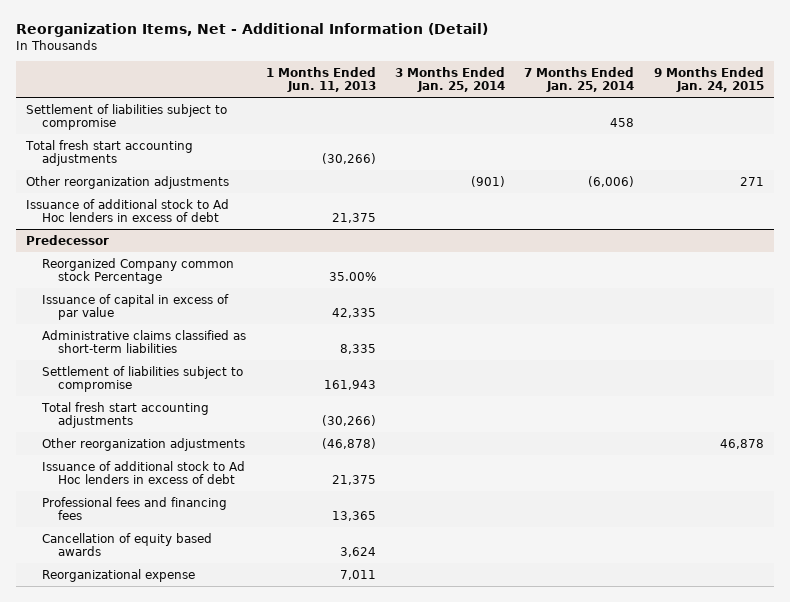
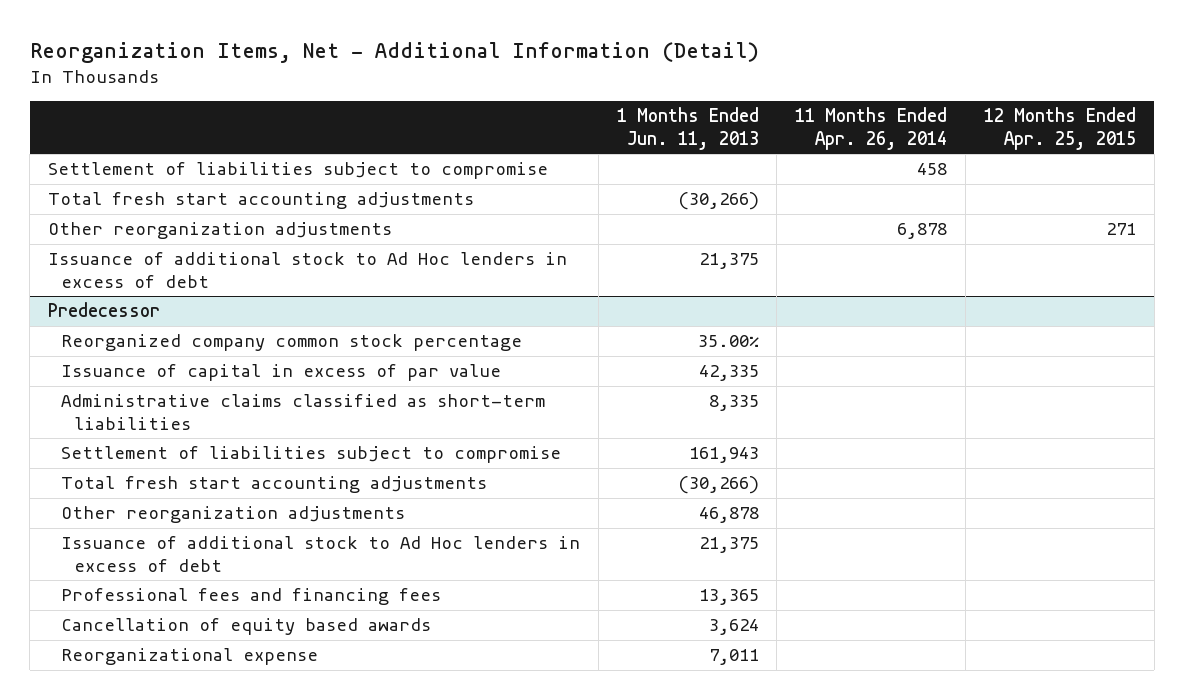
[394,66,505,93] 3 Months Ended Jan. 25, 2014 -> none
[524,66,635,93] 7 Months Ended Jan. 25, 2014 -> none
[653,66,764,93] 9 Months Ended Jan. 24, 2015 -> none
none -> [795,107,948,150] 11 Months Ended Apr. 26, 2014
none -> [983,107,1136,150] 12 Months Ended Apr. 25, 2015
[42,257,235,284] Reorganized Company common stock Percentage -> [60,334,522,352] Reorganized company common stock percentage
[321,437,376,449] (46,878) -> [698,507,759,524] 46,878

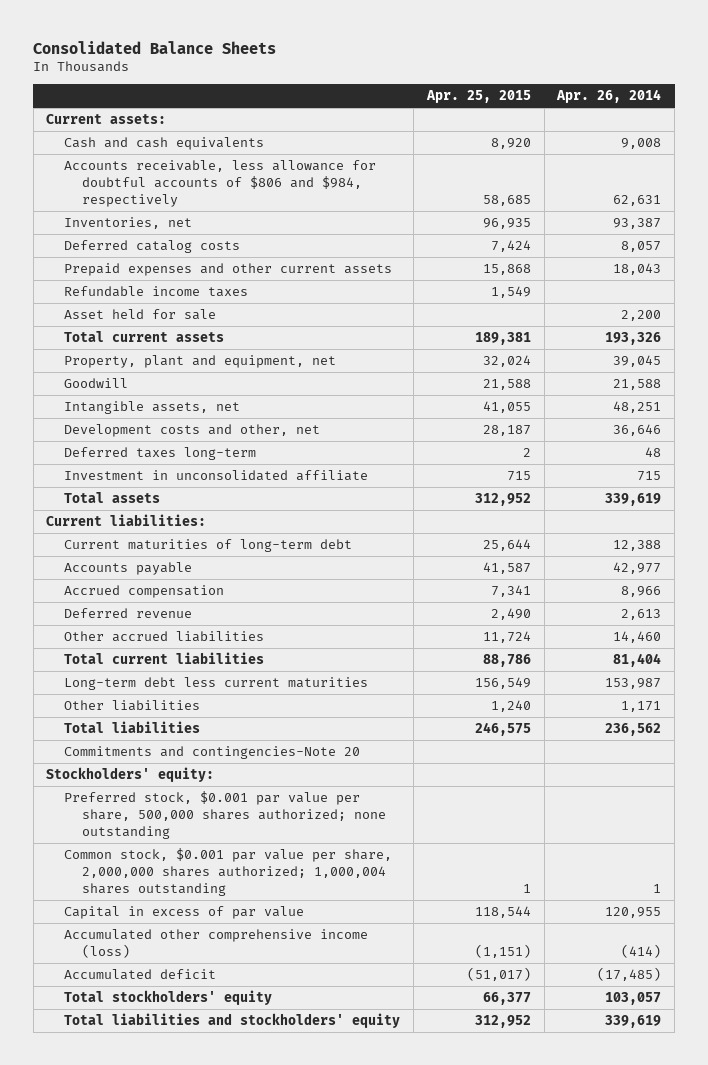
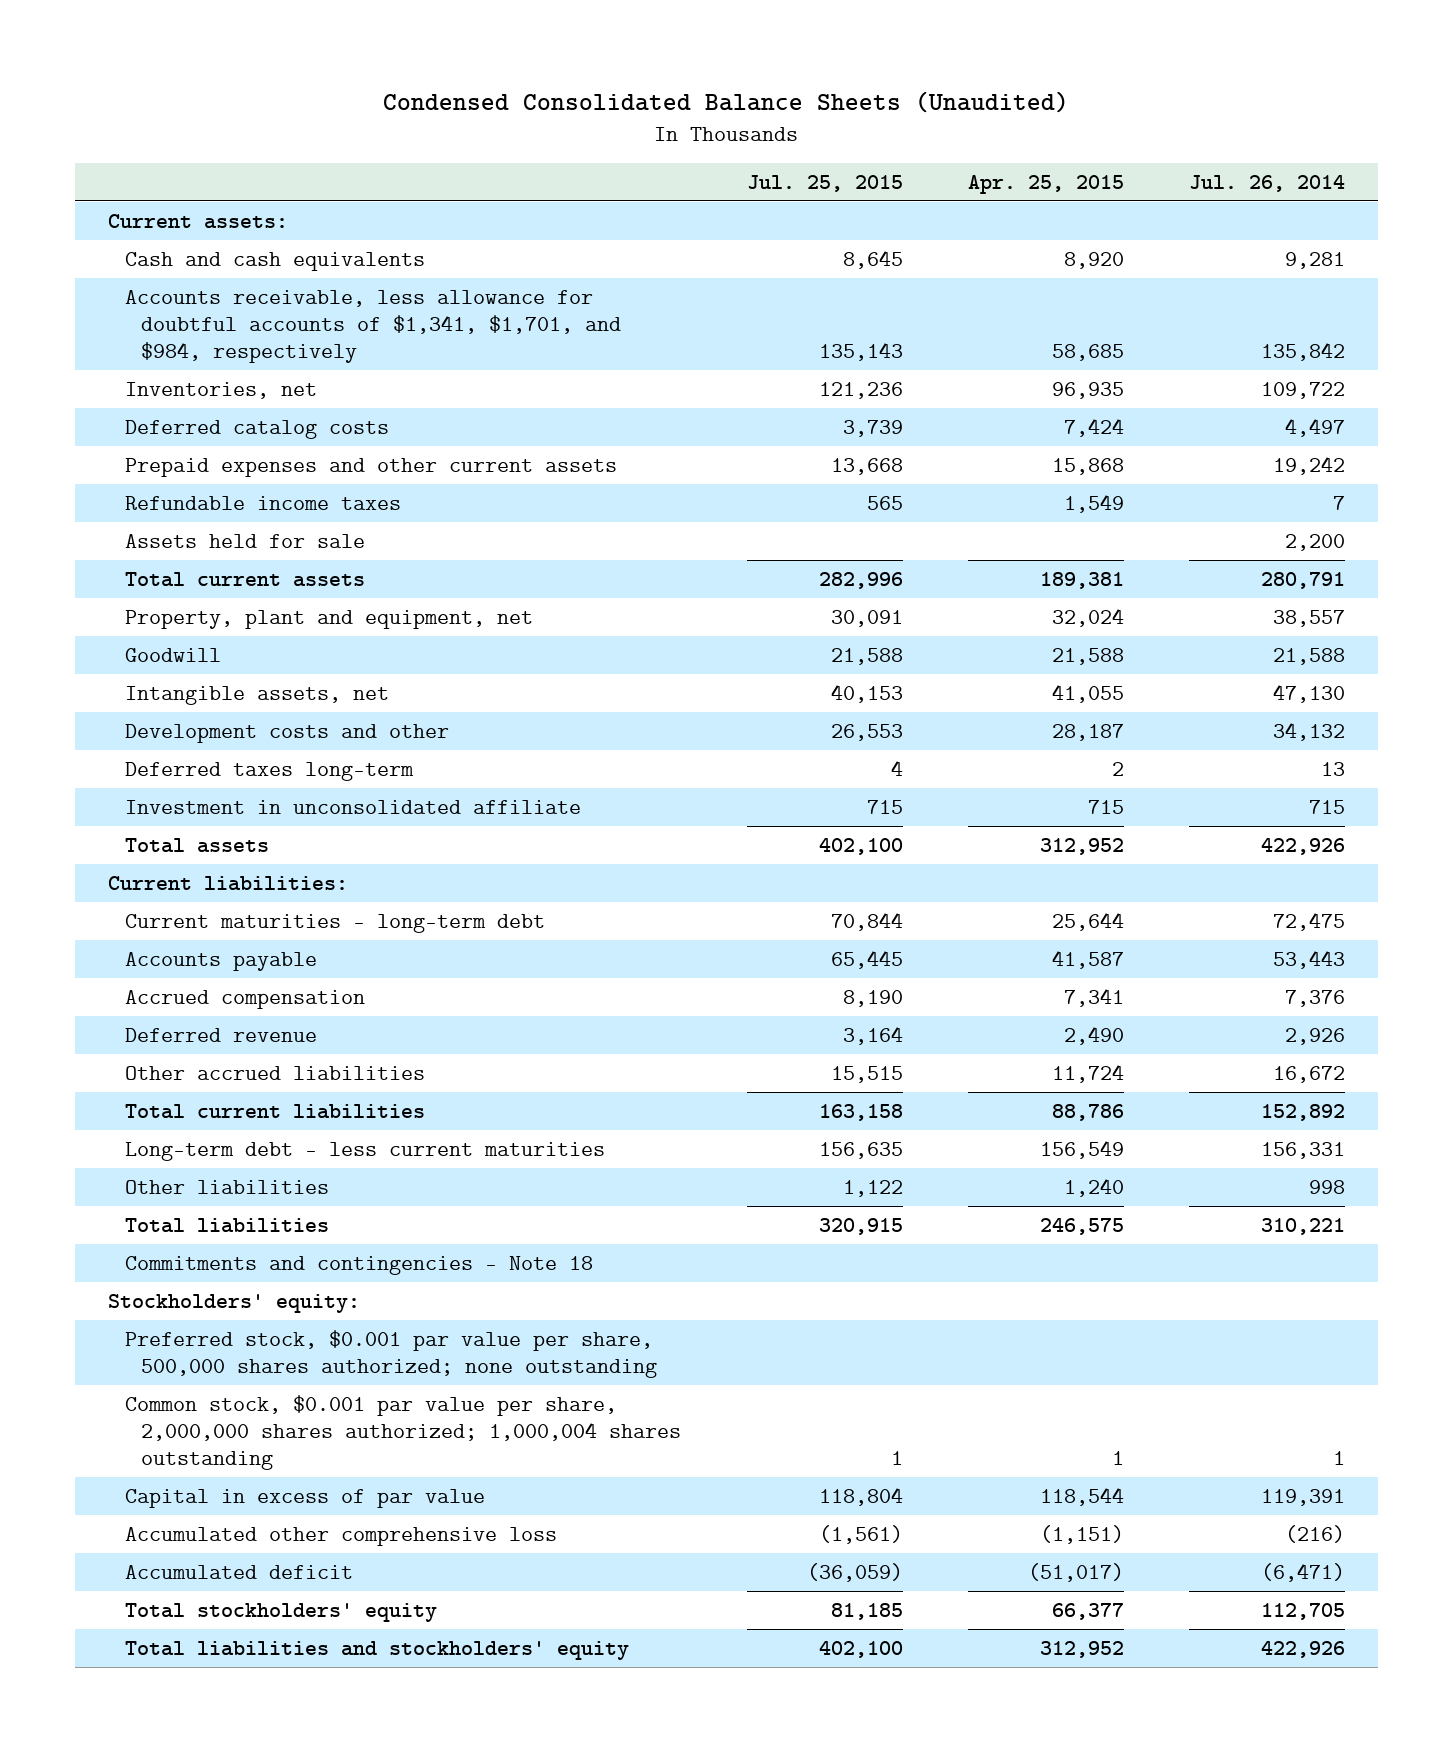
[33,40,277,54] Consolidated Balance Sheets -> [383,91,1070,114] Condensed Consolidated Balance Sheets (Unaudited)
[556,89,662,104] Apr. 26, 2014 -> none
none -> [746,174,903,192] Jul. 25, 2015
none -> [1189,174,1346,192] Jul. 26, 2014
[64,160,377,208] Accounts receivable, less allowance for doubtful accounts of $806 and $984, respectively -> [124,289,622,363] Accounts receivable, less allowance for doubtful accounts of $1,341, $1,701, and $984, respectively
[64,309,217,321] Asset held for sale -> [124,533,365,548] Assets held for sale
[64,424,321,438] Development costs and other, net -> [124,723,449,743] Development costs and other
[64,539,353,553] Current maturities of long-term debt -> [124,913,545,933] Current maturities - long-term debt
[64,677,369,691] Long-term debt less current maturities -> [124,1141,605,1161] Long-term debt - less current maturities
[64,746,361,760] Commitments and contingencies-Note 20 -> [124,1255,593,1275] Commitments and contingencies - Note 18
[64,929,369,959] Accumulated other comprehensive income (loss) -> [124,1526,557,1546] Accumulated other comprehensive loss

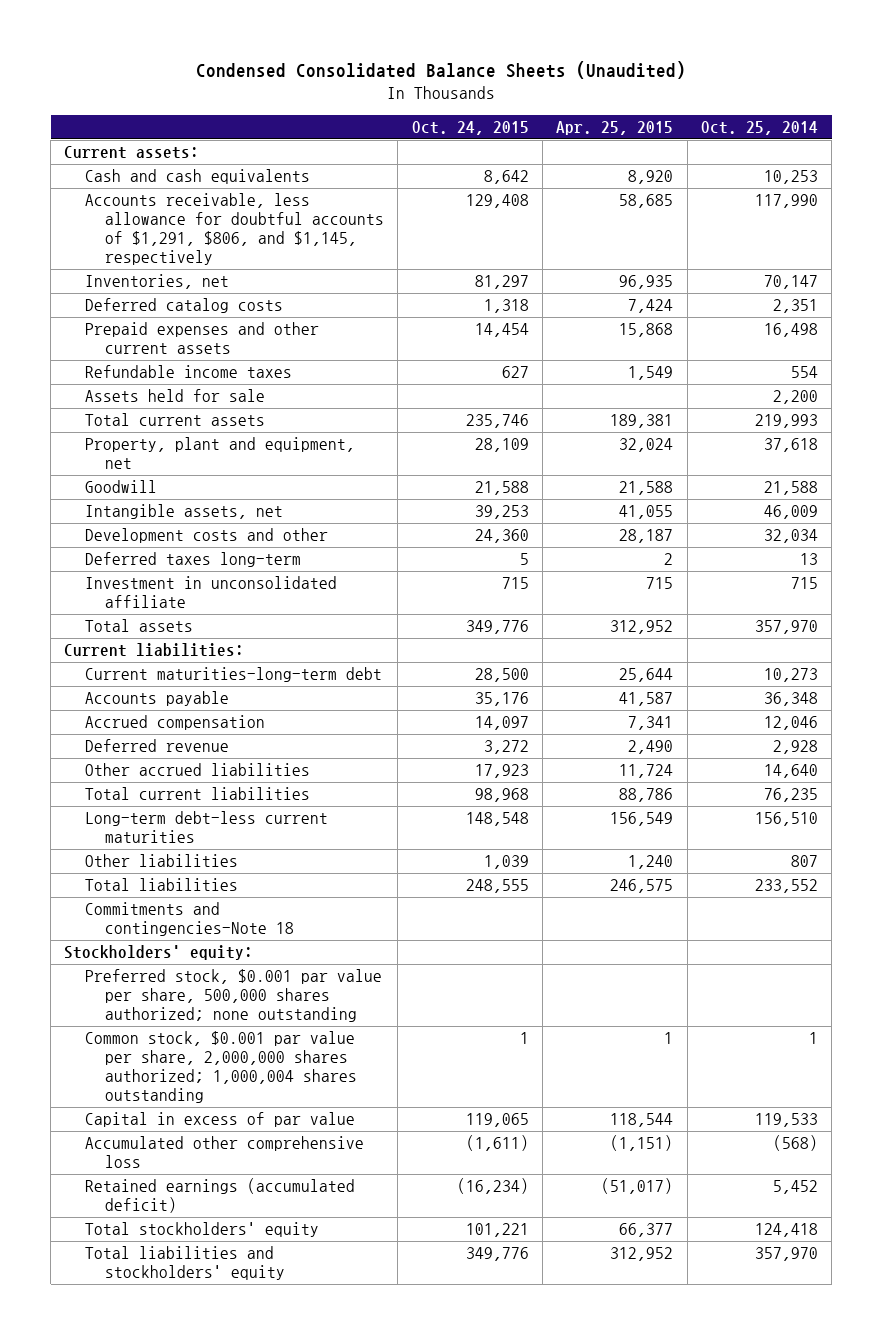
[746,174,903,192] Jul. 25, 2015 -> none
[1189,174,1346,192] Jul. 26, 2014 -> none
none -> [411,121,529,136] Oct. 24, 2015
none -> [700,121,818,136] Oct. 25, 2014
[124,289,622,363] Accounts receivable, less allowance for doubtful accounts of $1,341, $1,701, and $984, respectively -> [84,193,385,266] Accounts receivable, less allowance for doubtful accounts of $1,291, $806, and $1,145, respectively
[124,913,545,933] Current maturities - long-term debt -> [84,667,382,683] Current maturities-long-term debt
[124,1141,605,1161] Long-term debt - less current maturities -> [84,811,328,844] Long-term debt-less current maturities
[124,1255,593,1275] Commitments and contingencies - Note 18 -> [84,902,295,937] Commitments and contingencies-Note 18
[124,1564,353,1579] Accumulated deficit -> [84,1178,355,1214] Retained earnings (accumulated deficit)

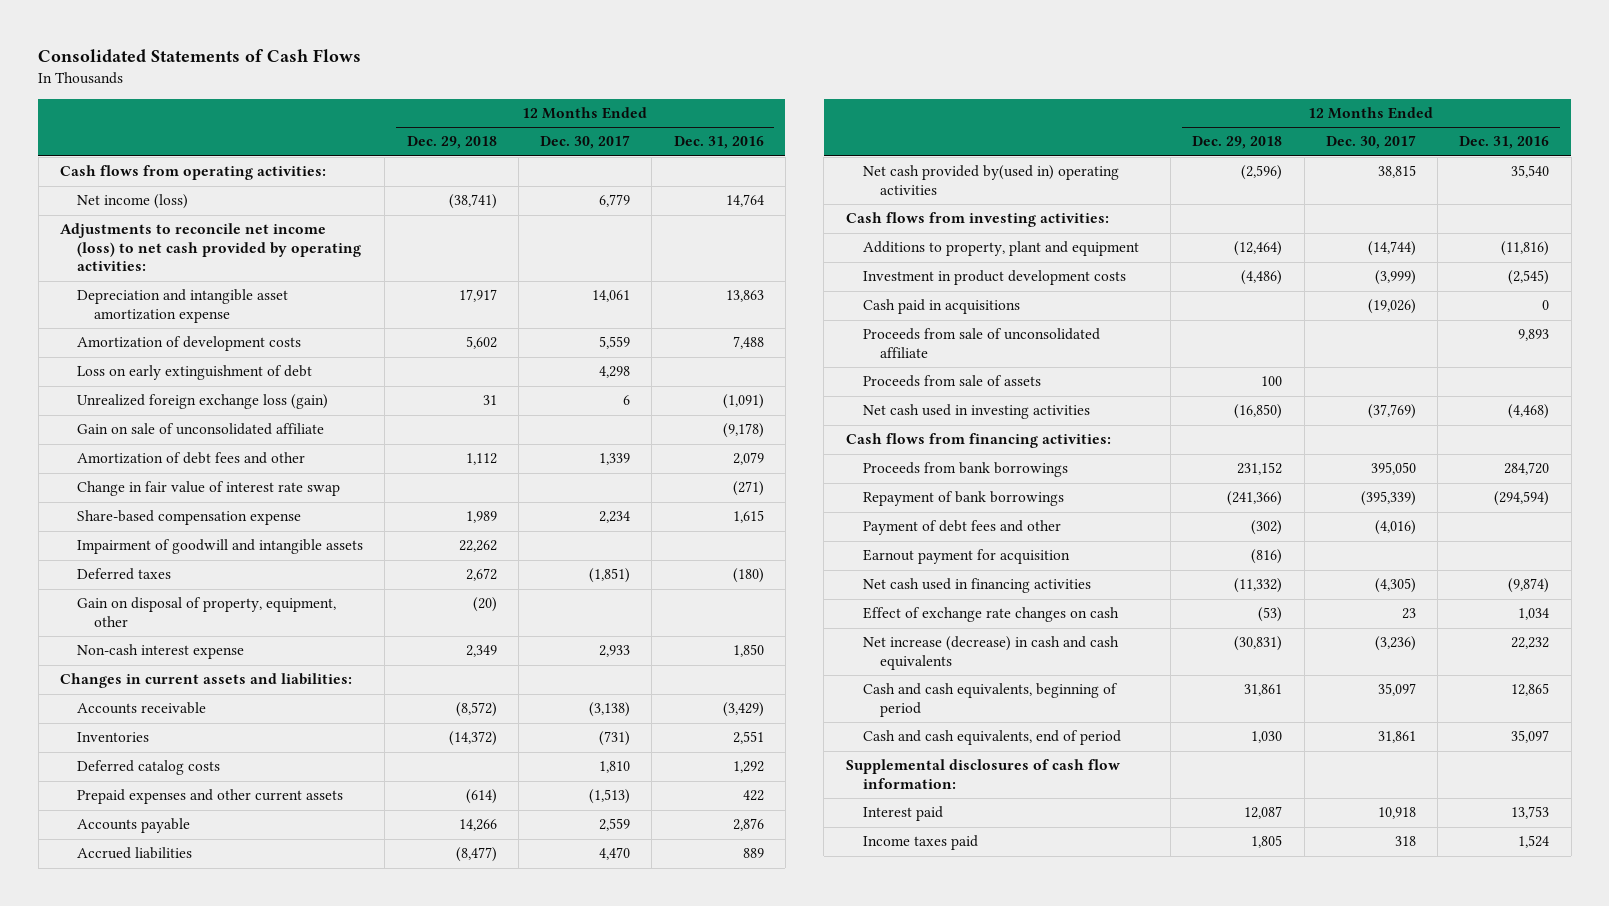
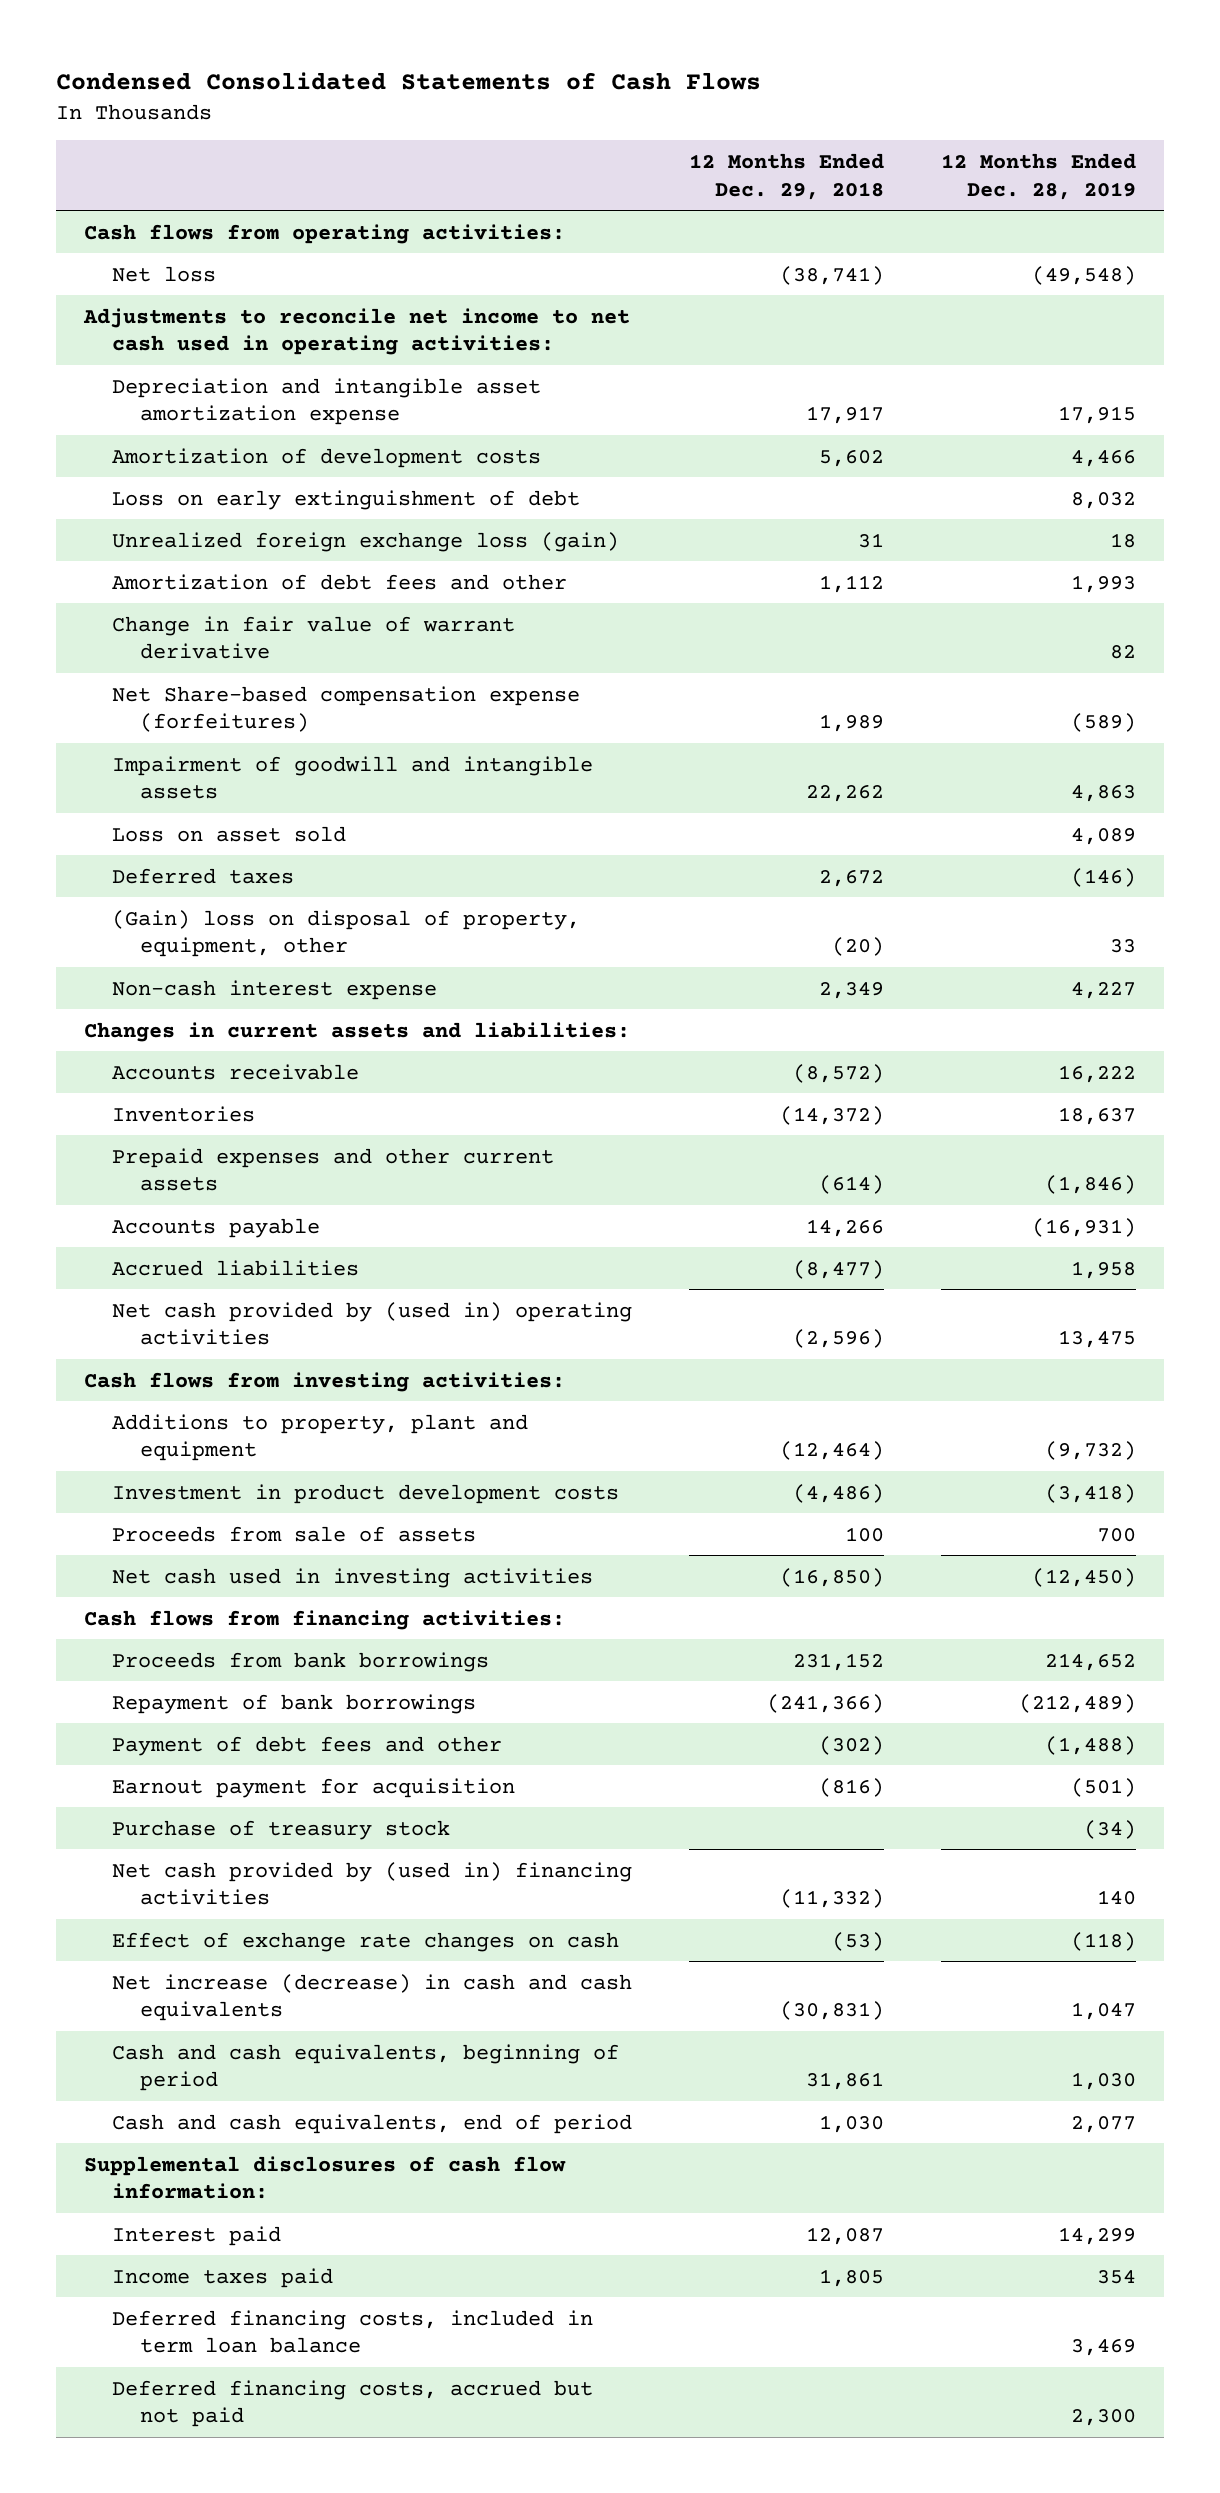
[38,49,362,63] Consolidated Statements of Cash Flows -> [55,72,761,91] Condensed Consolidated Statements of Cash Flows
[540,135,631,150] Dec. 30, 2017 -> none
[673,136,764,150] Dec. 31, 2016 -> none
none -> [940,152,1136,200] 12 Months Ended Dec. 28, 2019
[77,194,189,210] Net income (loss) -> [112,265,217,282] Net loss
[59,223,362,272] Adjustments to reconcile net income (loss) to net cash provided by operating activities: -> [82,307,630,356] Adjustments to reconcile net income to net cash used in operating activities:
[77,423,325,436] Gain on sale of unconsolidated affiliate -> none
[77,481,341,497] Change in fair value of interest rate swap -> [112,615,516,660] Change in fair value of warrant derivative
[77,510,302,526] Share-based compensation expense -> [112,685,581,733] Net Share-based compensation expense (forfeitures)
none -> [112,825,347,842] Loss on asset sold
[77,597,337,627] Gain on disposal of property, equipment, other -> [112,909,581,958] (Gain) loss on disposal of property, equipment, other
[77,760,221,776] Deferred catalog costs -> none
[862,165,1119,195] Net cash provided by(used in) operating activities -> [112,1301,633,1346] Net cash provided by (used in) operating activities
[862,299,1020,315] Cash paid in acquisitions -> none
[862,328,1100,358] Proceeds from sale of unconsolidated affiliate -> none
none -> [112,1819,451,1840] Purchase of treasury stock
[862,578,1091,594] Net cash used in financing activities -> [112,1861,633,1906] Net cash provided by (used in) financing activities
none -> [112,2309,594,2354] Deferred financing costs, included in term loan balance
none -> [112,2379,594,2428] Deferred financing costs, accrued but not paid

